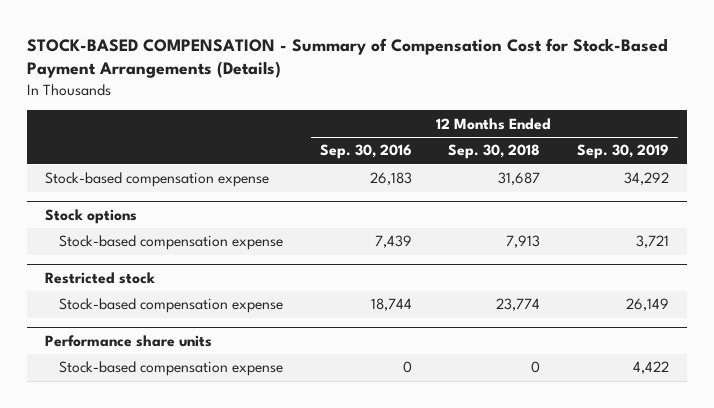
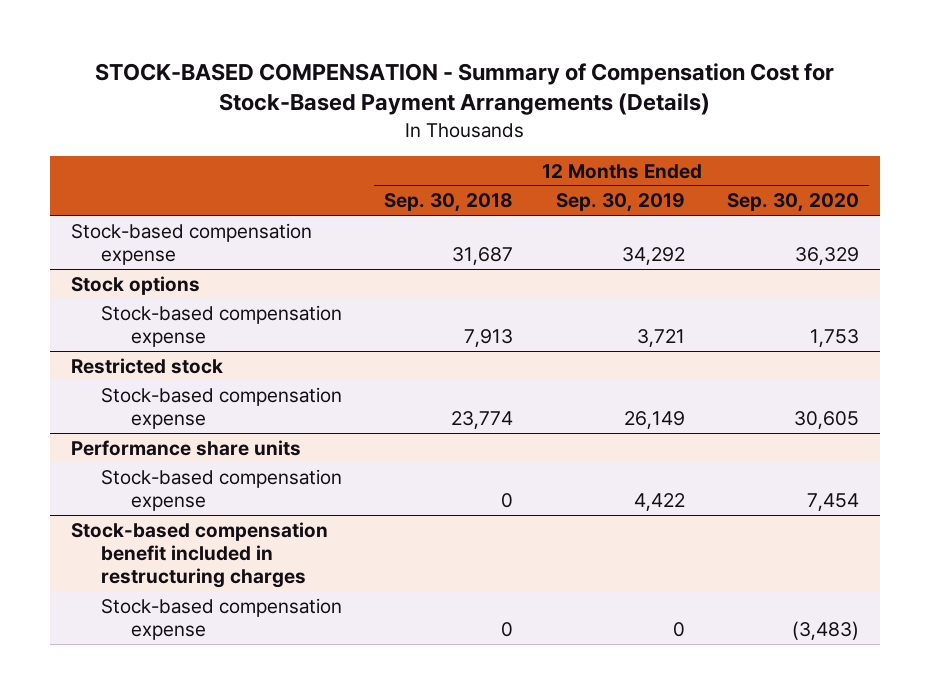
[319,144,412,160] Sep. 30, 2016 -> none
none -> [726,193,859,213] Sep. 30, 2020
none -> [71,521,329,588] Stock-based compensation benefit included in restructuring charges
none -> [101,597,343,640] Stock-based compensation expense

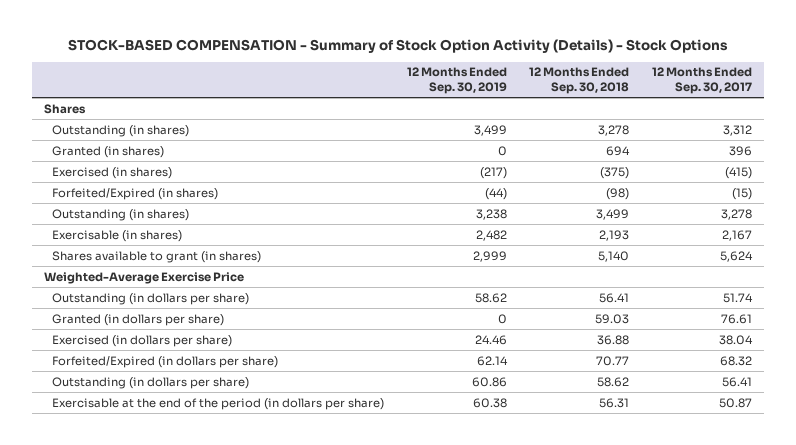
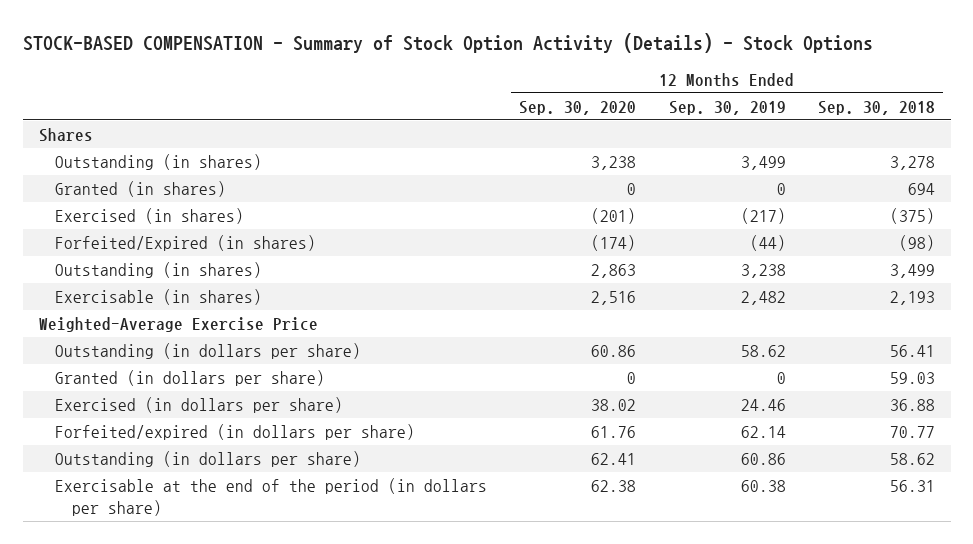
[652,67,753,95] 12 Months Ended Sep. 30, 2017 -> none
none -> [519,100,637,115] Sep. 30, 2020
[51,250,261,263] Shares available to grant (in shares) -> none
[51,355,278,368] Forfeited/Expired (in dollars per share) -> [55,423,416,440] Forfeited/expired (in dollars per share)

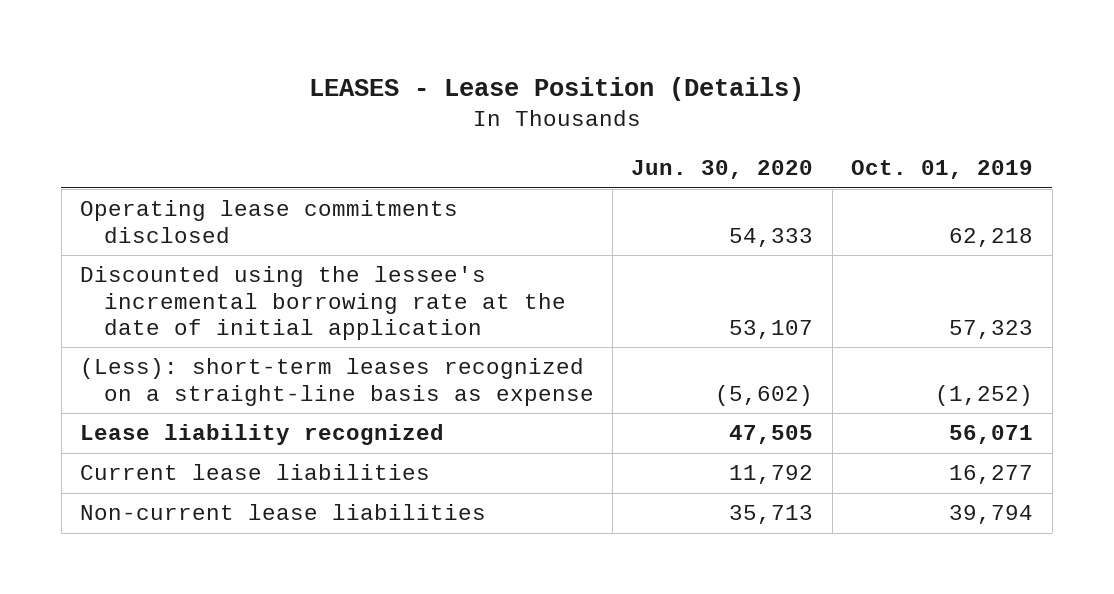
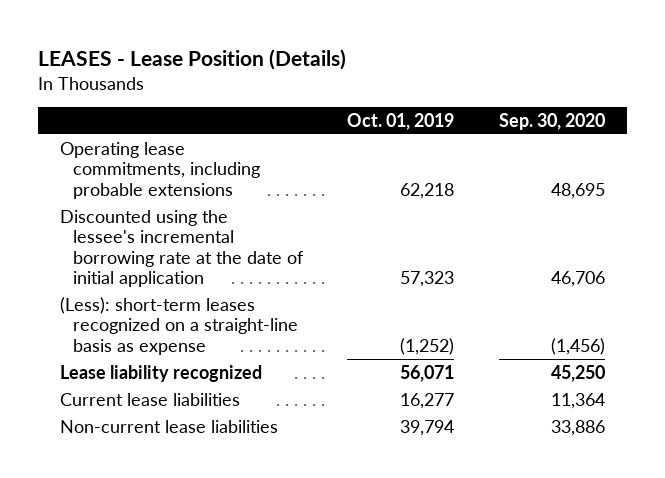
[631,160,814,180] Jun. 30, 2020 -> none
none -> [498,113,605,131] Sep. 30, 2020
[80,200,459,243] Operating lease commitments disclosed -> [60,141,260,199] Operating lease commitments, including probable extensions

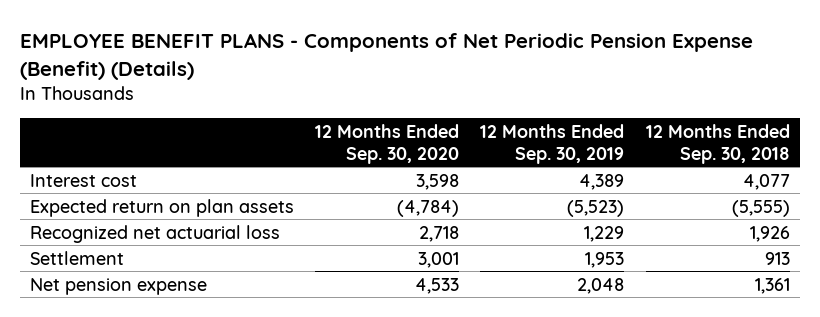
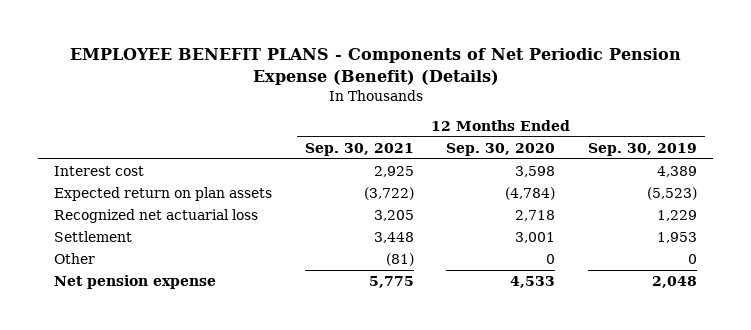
[645,123,790,164] 12 Months Ended Sep. 30, 2018 -> none
none -> [304,143,414,157] Sep. 30, 2021
none -> [54,253,96,265] Other

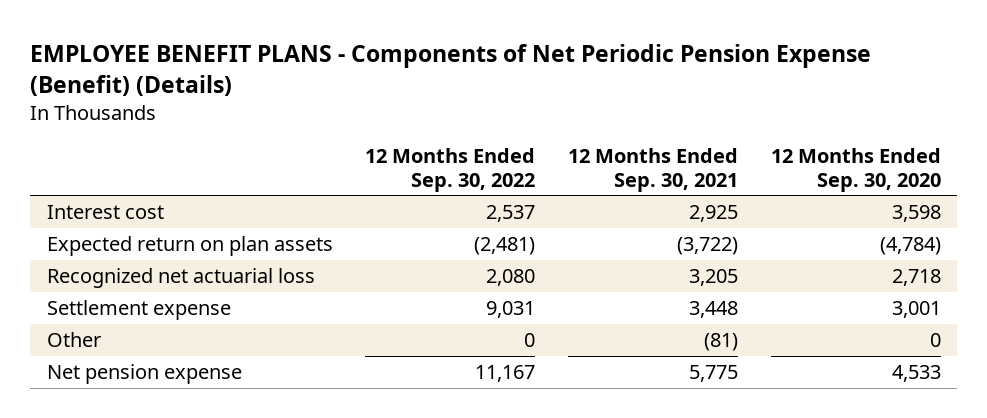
[587,143,697,157] Sep. 30, 2019 -> none
none -> [365,148,536,192] 12 Months Ended Sep. 30, 2022
[54,231,133,243] Settlement -> [46,300,231,321] Settlement expense

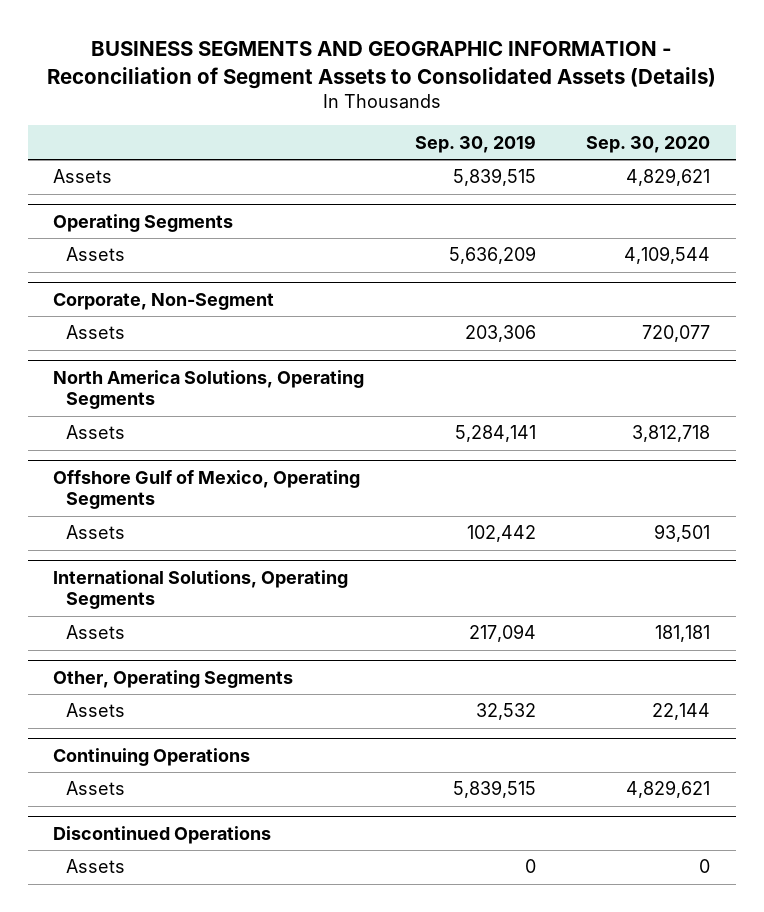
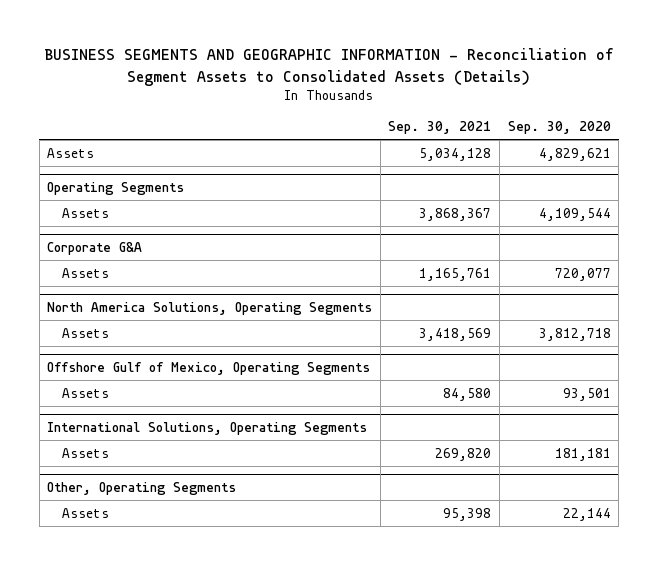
[414,134,536,153] Sep. 30, 2019 -> none
none -> [388,121,492,135] Sep. 30, 2021
[53,293,275,311] Corporate, Non-Segment -> [47,241,143,255] Corporate G&A
[53,748,251,767] Continuing Operations -> none
[66,781,126,796] Assets -> none
[53,826,272,845] Discontinued Operations -> none
[66,859,126,874] Assets -> none

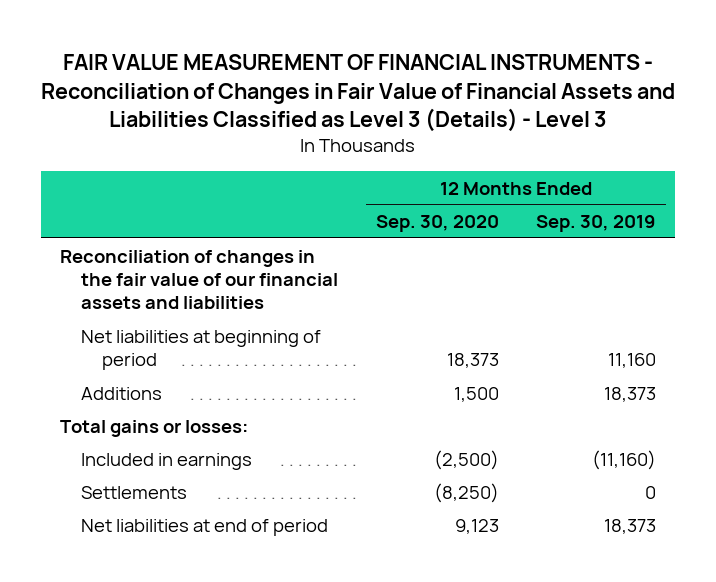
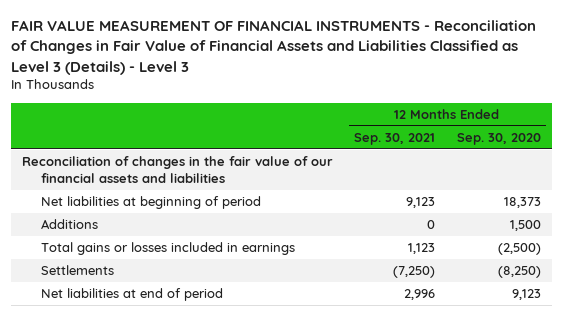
[536,214,657,232] Sep. 30, 2019 -> none
none -> [354,132,436,145] Sep. 30, 2021
[59,419,248,437] Total gains or losses: -> none
[80,452,252,470] Included in earnings -> [40,242,295,256] Total gains or losses included in earnings

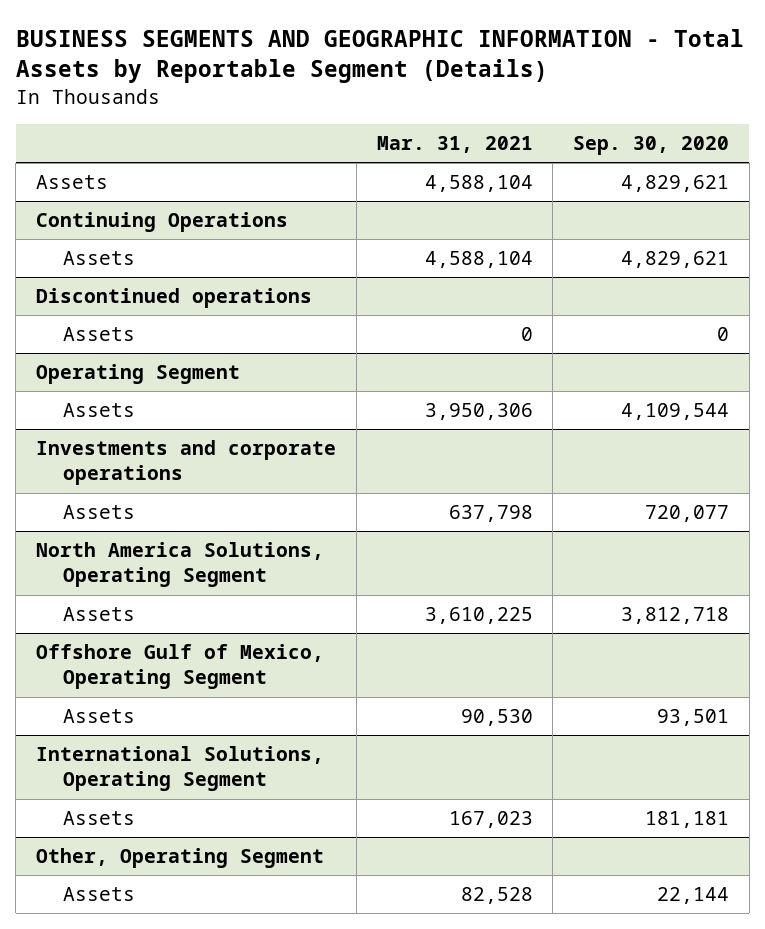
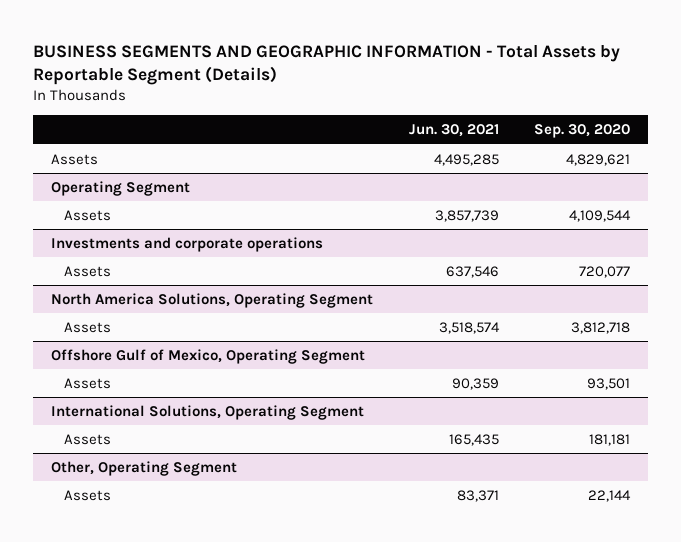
[376,135,533,153] Mar. 31, 2021 -> none
none -> [408,124,499,138] Jun. 30, 2021
[36,212,289,233] Continuing Operations -> none
[62,251,135,266] Assets -> none
[36,288,313,309] Discontinued operations -> none
[62,327,135,342] Assets -> none

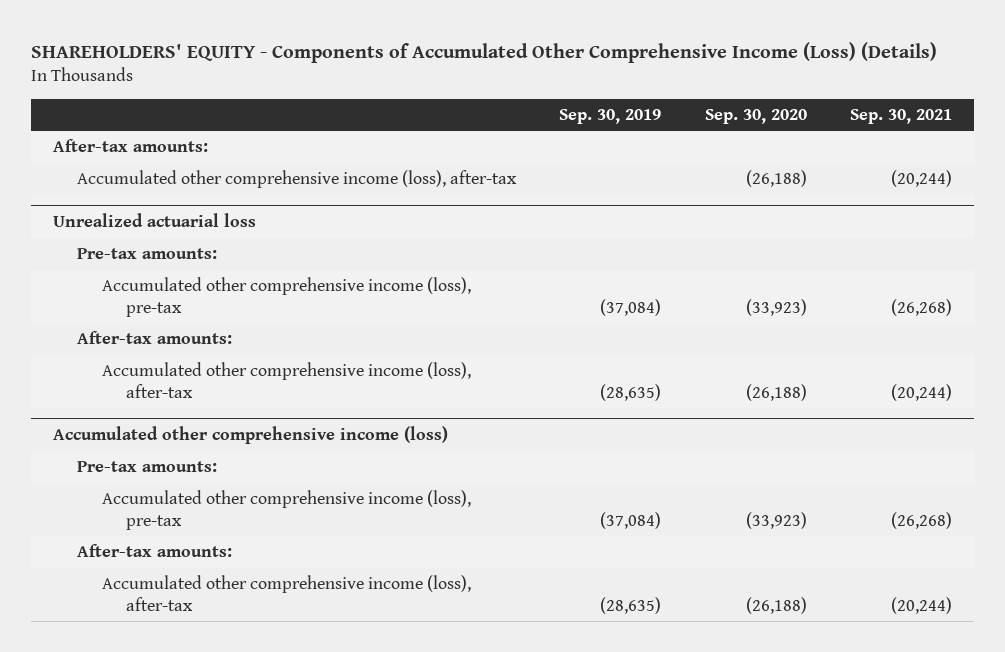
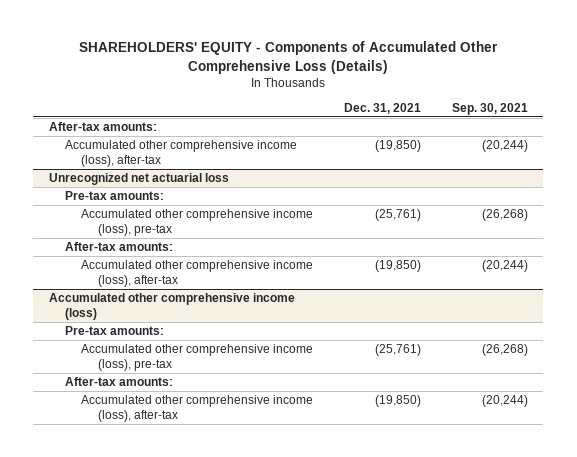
[31,41,938,63] SHAREHOLDERS' EQUITY - Components of Accumulated Other Comprehensive Income (Loss) (Details) -> [79,41,499,74] SHAREHOLDERS' EQUITY - Components of Accumulated Other Comprehensive Loss (Details)
[559,108,662,124] Sep. 30, 2019 -> none
[704,108,807,124] Sep. 30, 2020 -> none
none -> [344,102,422,114] Dec. 31, 2021
[52,212,256,227] Unrealized actuarial loss -> [48,173,229,186] Unrecognized net actuarial loss

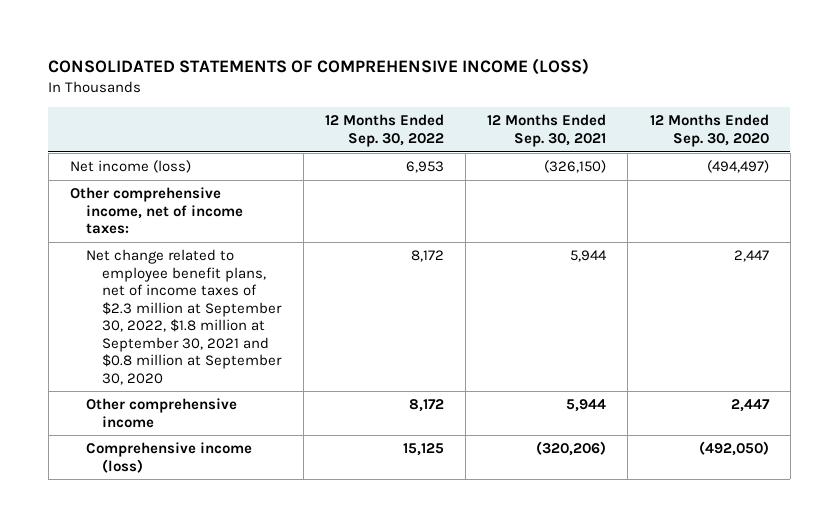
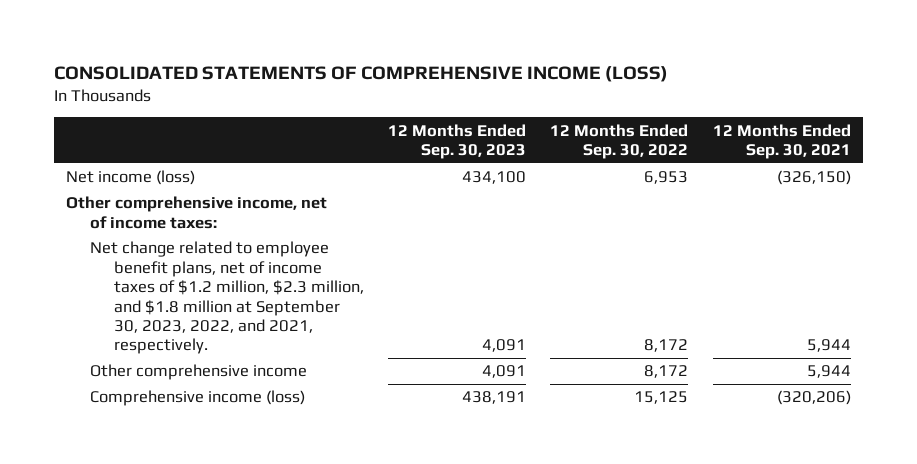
[649,114,769,147] 12 Months Ended Sep. 30, 2020 -> none
none -> [388,123,527,160] 12 Months Ended Sep. 30, 2023
[86,249,283,385] Net change related to employee benefit plans, net of income taxes of $2.3 million at September 30, 2022, $1.8 million at September 30, 2021 and $0.8 million at September 30, 2020 -> [89,241,364,355] Net change related to employee benefit plans, net of income taxes of $1.2 million, $2.3 million, and $1.8 million at September 30, 2023, 2022, and 2021, respectively.

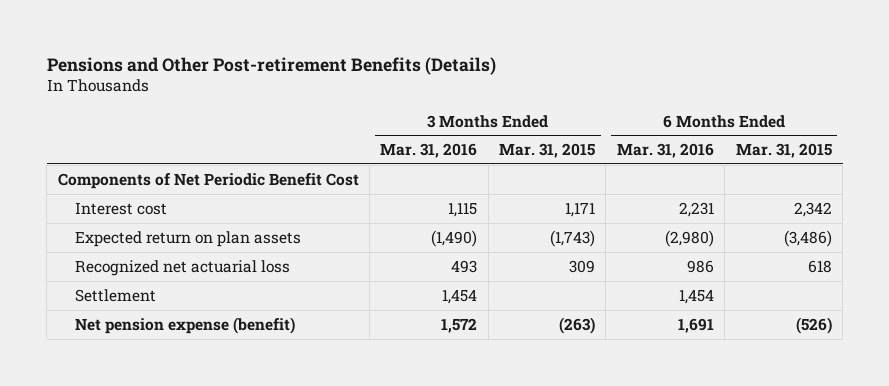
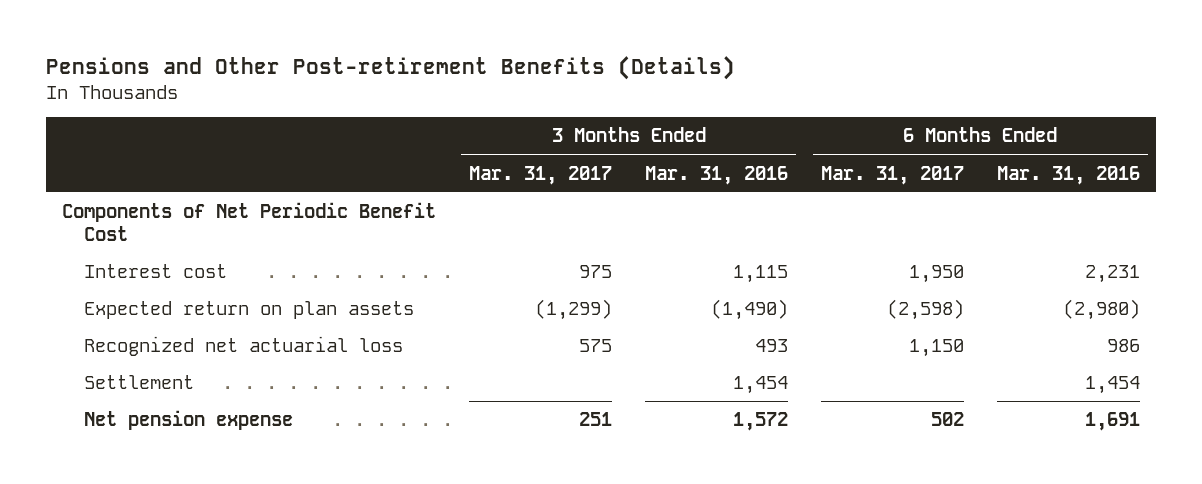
[499,143,596,159] Mar. 31, 2015 -> none
[735,143,832,159] Mar. 31, 2015 -> none
none -> [469,165,613,185] Mar. 31, 2017
none -> [821,165,965,185] Mar. 31, 2017
[74,316,295,334] Net pension expense (benefit) -> [84,410,294,431] Net pension expense

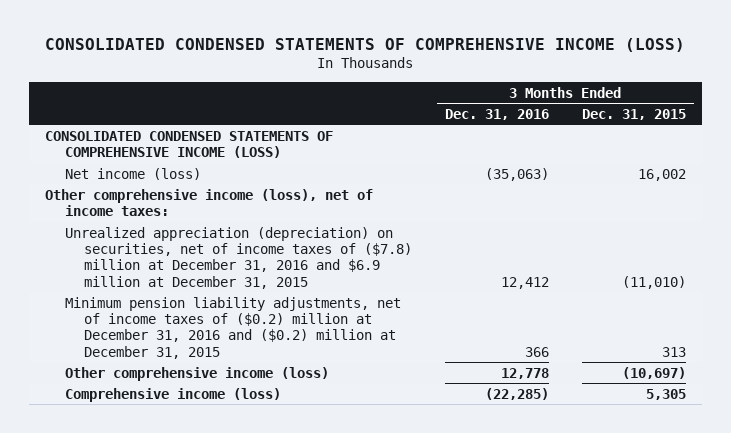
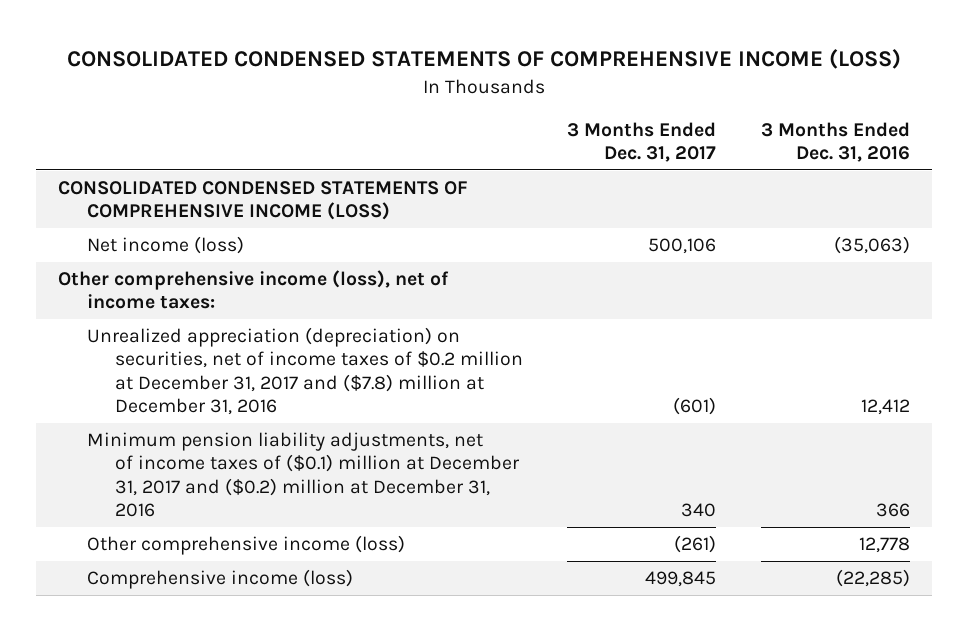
[581,108,686,120] Dec. 31, 2015 -> none
none -> [567,121,717,162] 3 Months Ended Dec. 31, 2017
[64,226,413,289] Unrealized appreciation (depreciation) on securities, net of income taxes of ($7.8) million at December 31, 2016 and $6.9 million at December 31, 2015 -> [86,327,524,415] Unrealized appreciation (depreciation) on securities, net of income taxes of $0.2 million at December 31, 2017 and ($7.8) million at December 31, 2016
[64,296,401,359] Minimum pension liability adjustments, net of income taxes of ($0.2) million at December 31, 2016 and ($0.2) million at December 31, 2015 -> [86,432,521,517] Minimum pension liability adjustments, net of income taxes of ($0.1) million at December 31, 2017 and ($0.2) million at December 31, 2016

